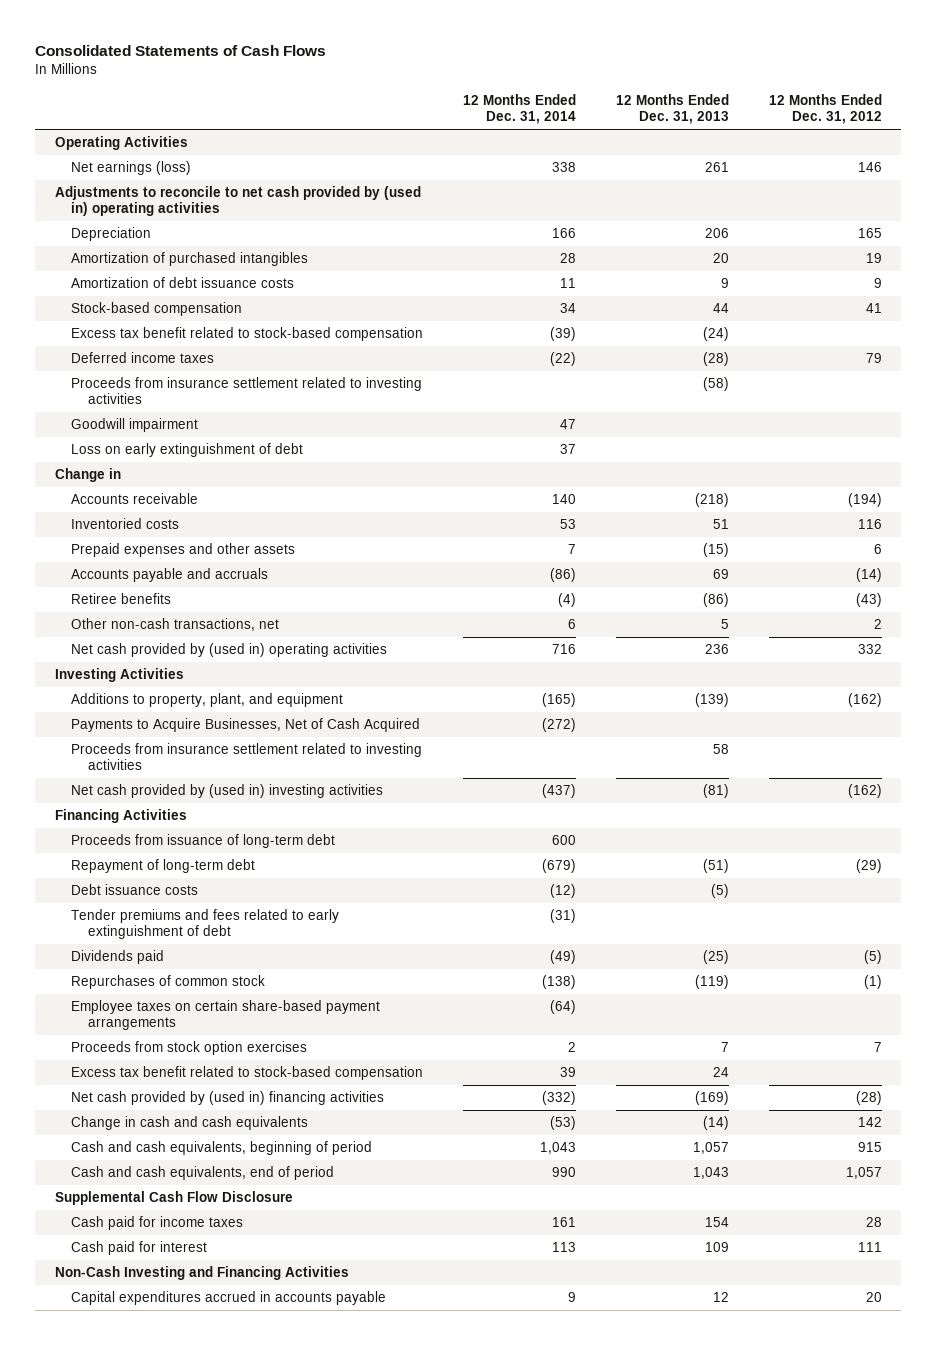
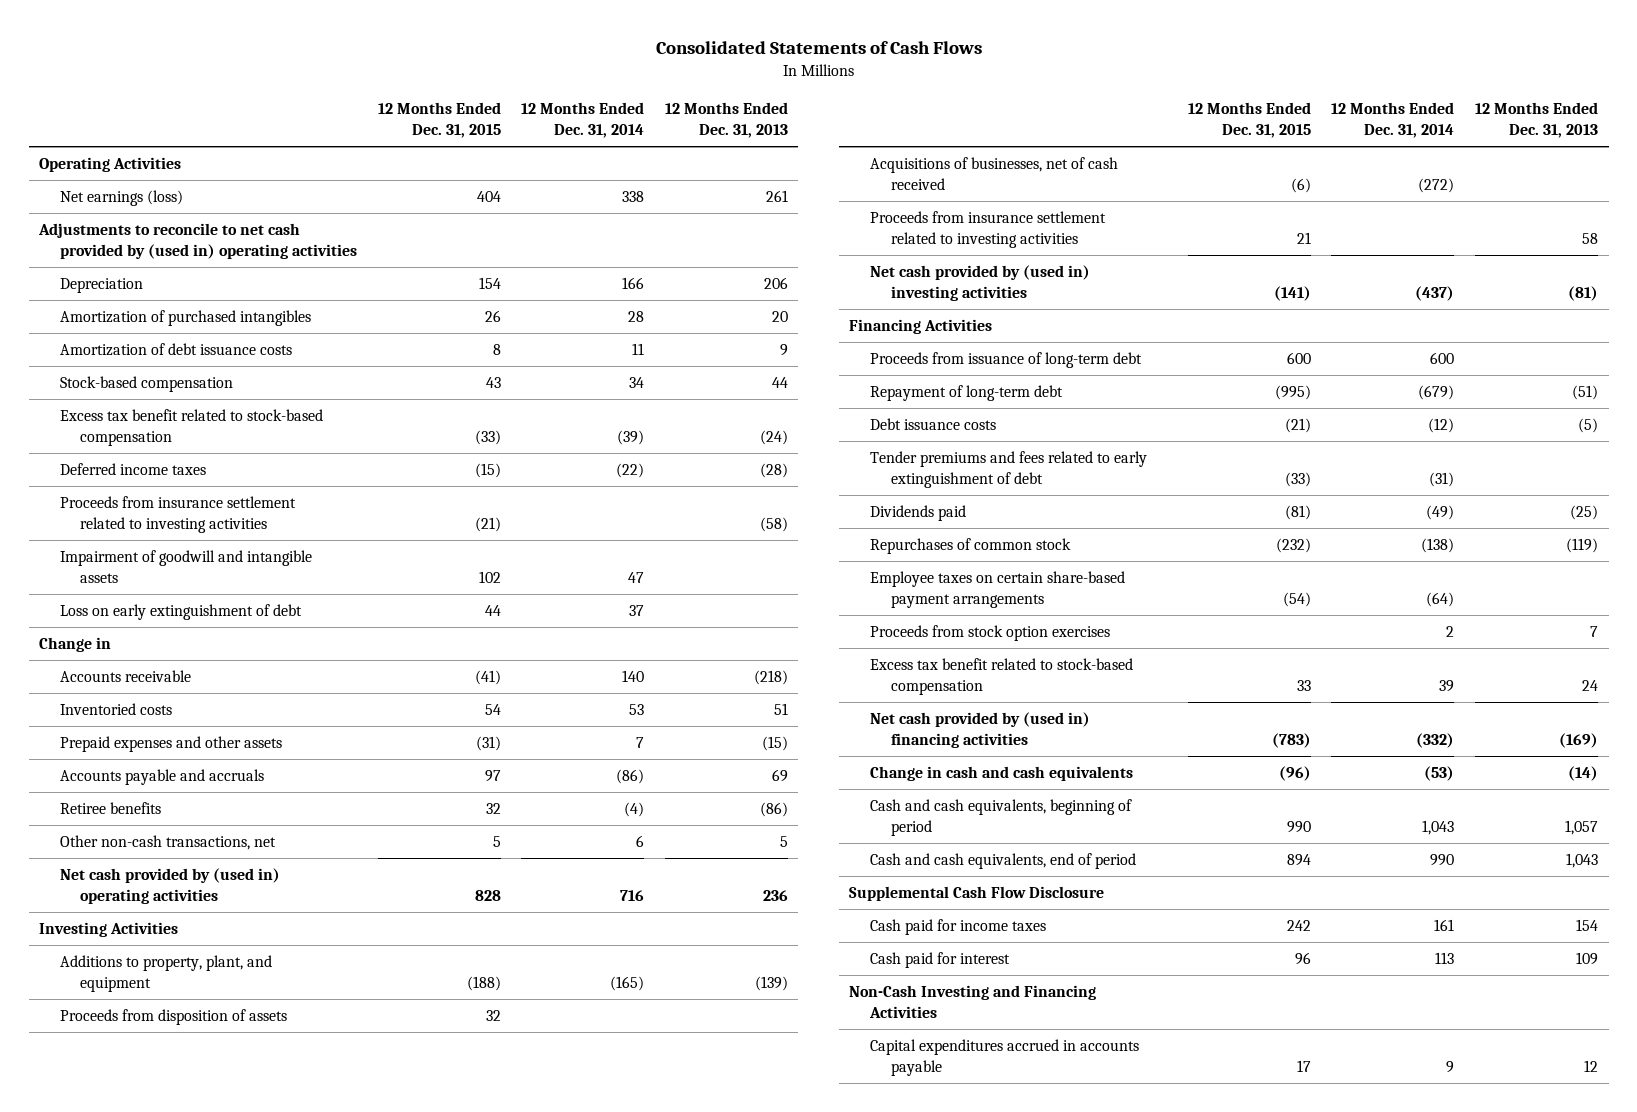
[768,94,882,125] 12 Months Ended Dec. 31, 2012 -> none
none -> [377,102,501,139] 12 Months Ended Dec. 31, 2015
[71,418,199,433] Goodwill impairment -> none
none -> [59,550,312,584] Impairment of goodwill and intangible assets
none -> [59,1009,287,1026] Proceeds from disposition of assets
[71,718,421,733] Payments to Acquire Businesses, Net of Cash Acquired -> [869,157,1118,191] Acquisitions of businesses, net of cash received

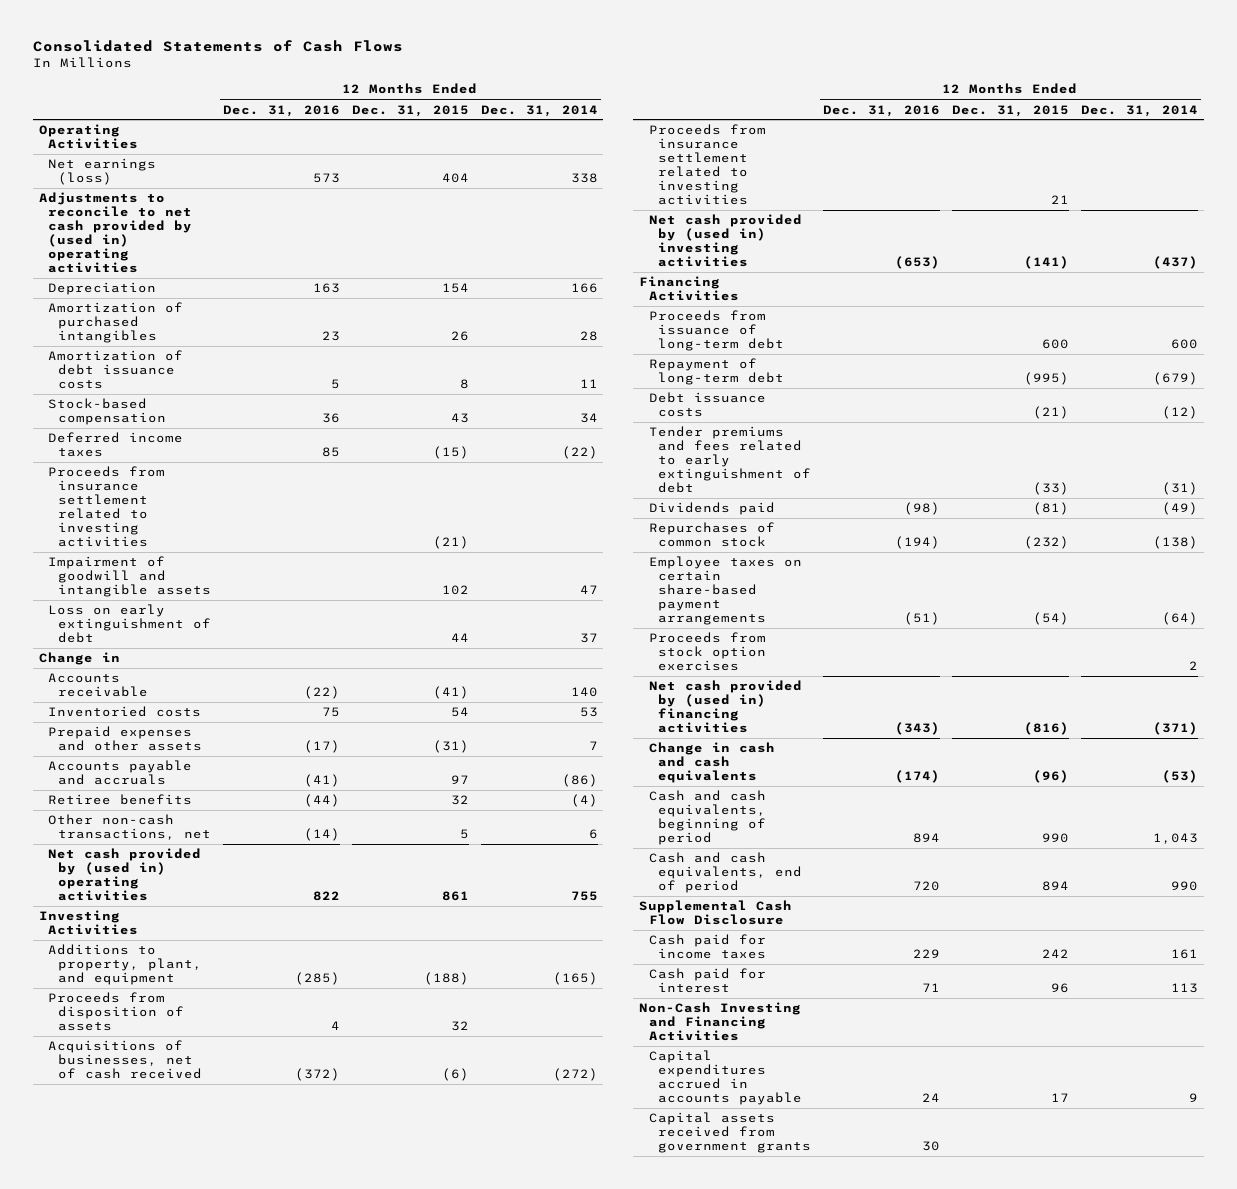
[665,102,789,139] 12 Months Ended Dec. 31, 2013 -> none
none -> [222,104,340,117] Dec. 31, 2016
[59,409,323,447] Excess tax benefit related to stock-based compensation -> none
[474,890,501,902] 828 -> [441,891,469,902] 861
[620,890,645,902] 716 -> [570,891,598,902] 755
[869,658,1133,696] Excess tax benefit related to stock-based compensation -> none
[1271,733,1311,749] (783) -> [1023,722,1069,736] (816)
[1416,733,1455,749] (332) -> [1152,722,1198,736] (371)
none -> [648,1112,812,1154] Capital assets received from government grants

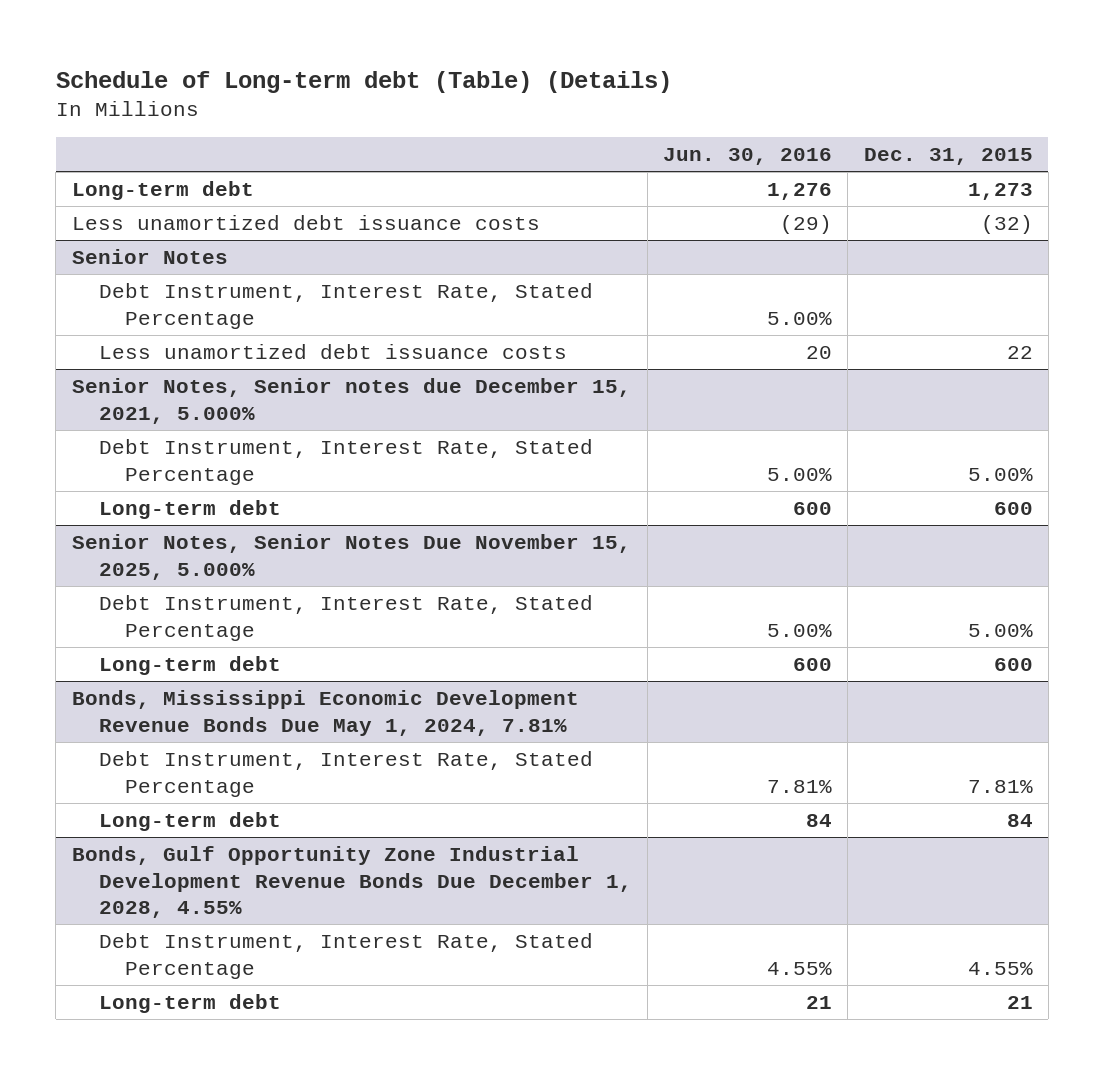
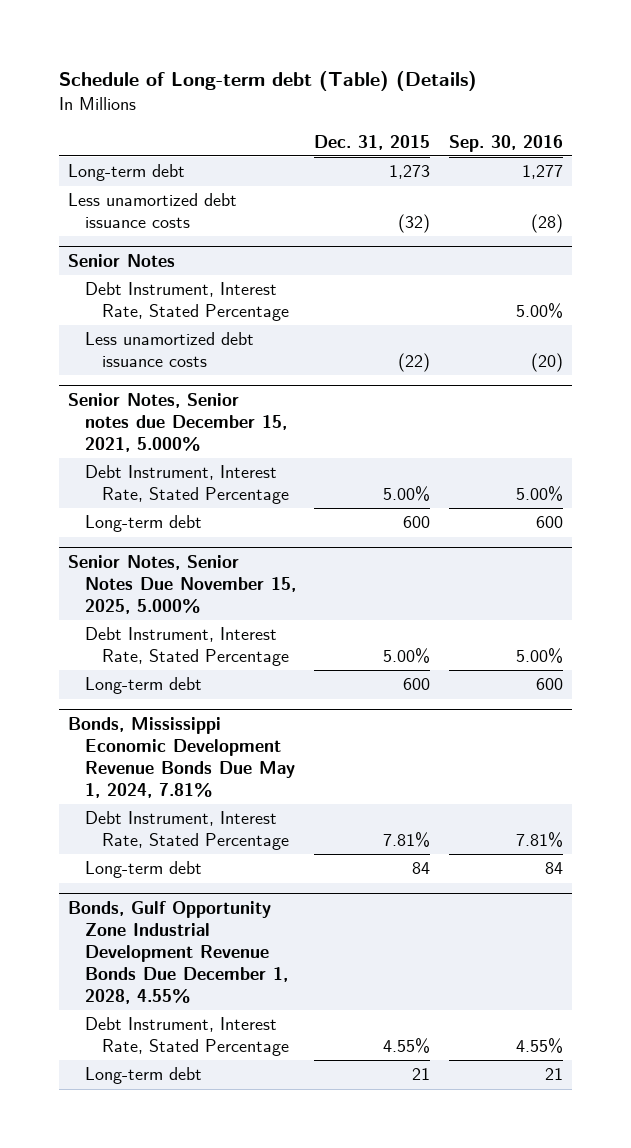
[663,148,833,166] Jun. 30, 2016 -> none
none -> [448,134,563,152] Sep. 30, 2016
[1006,345,1033,359] 22 -> [398,353,431,373] (22)

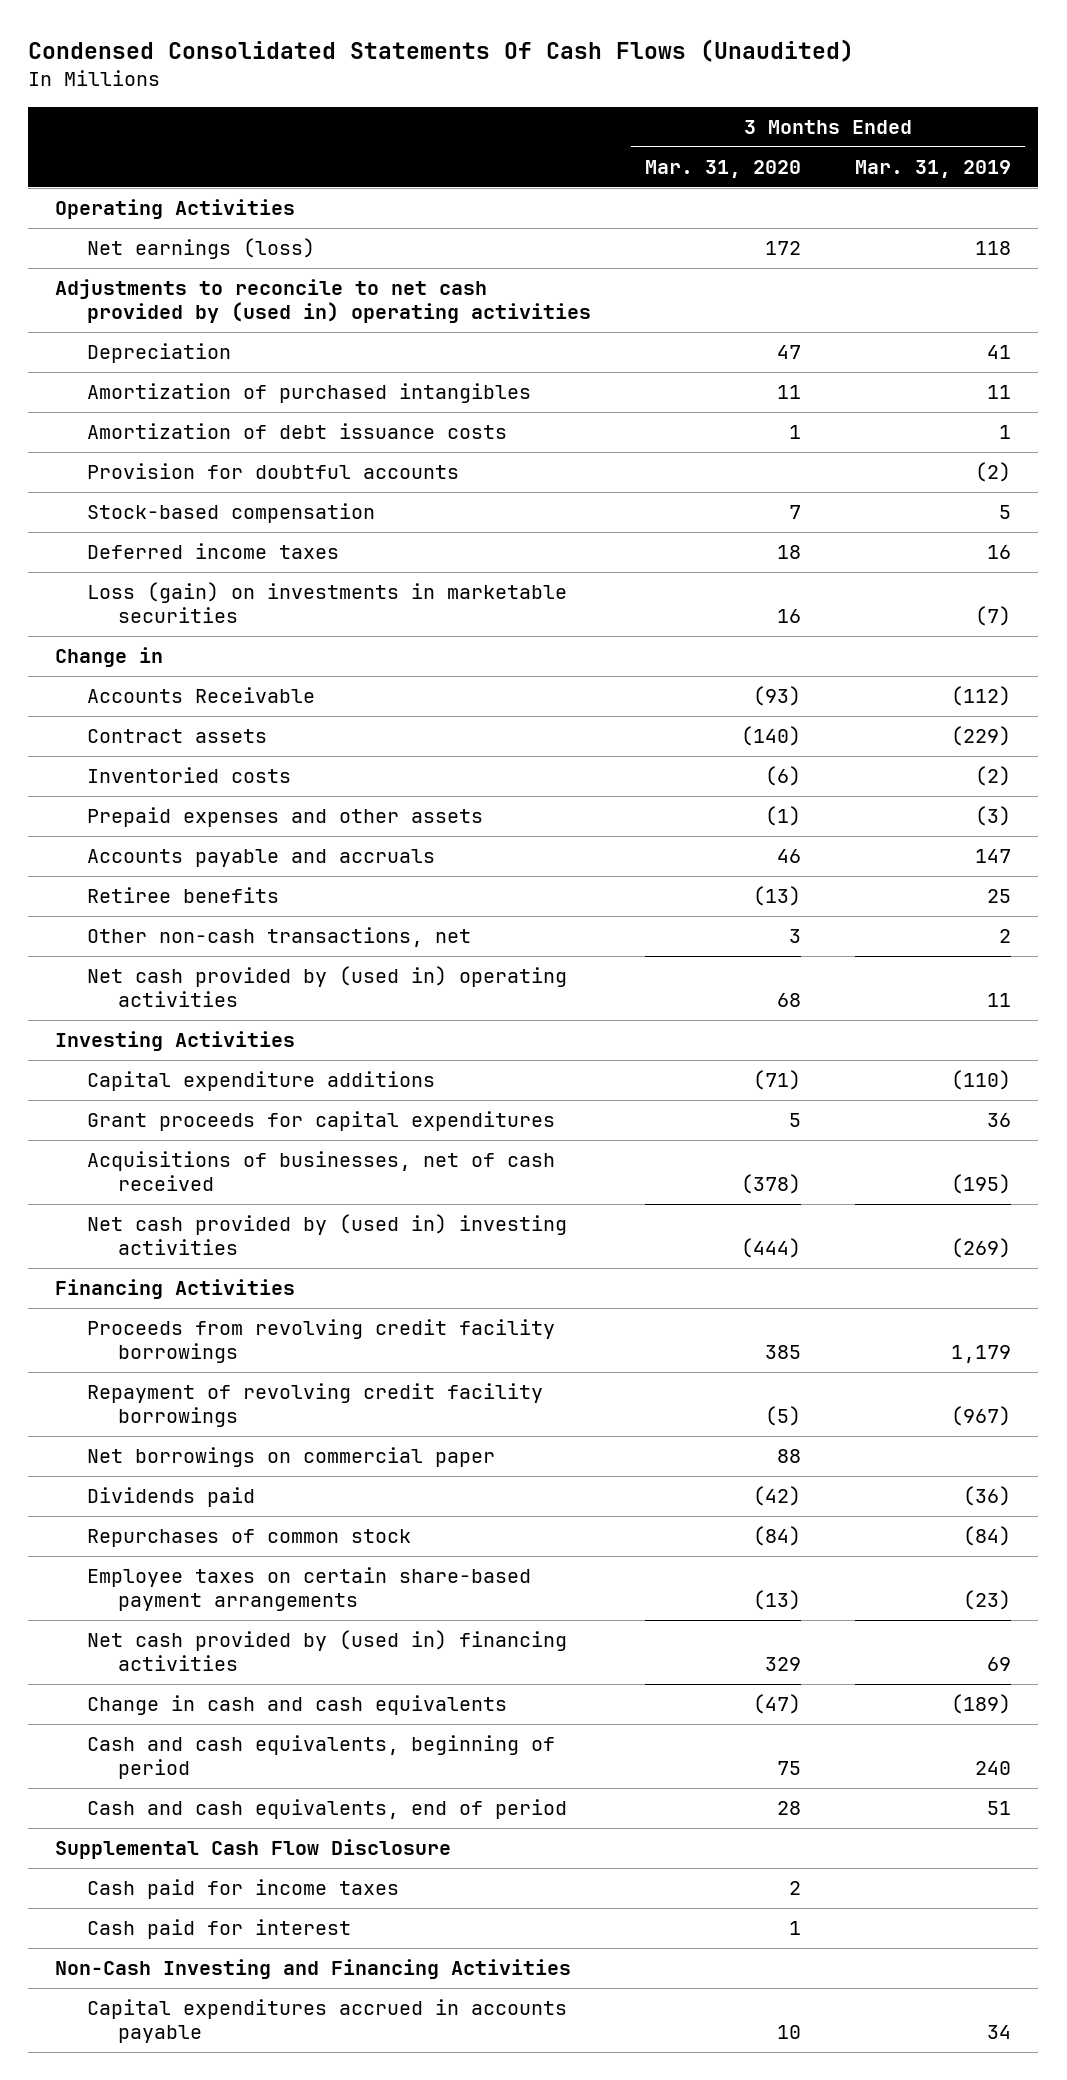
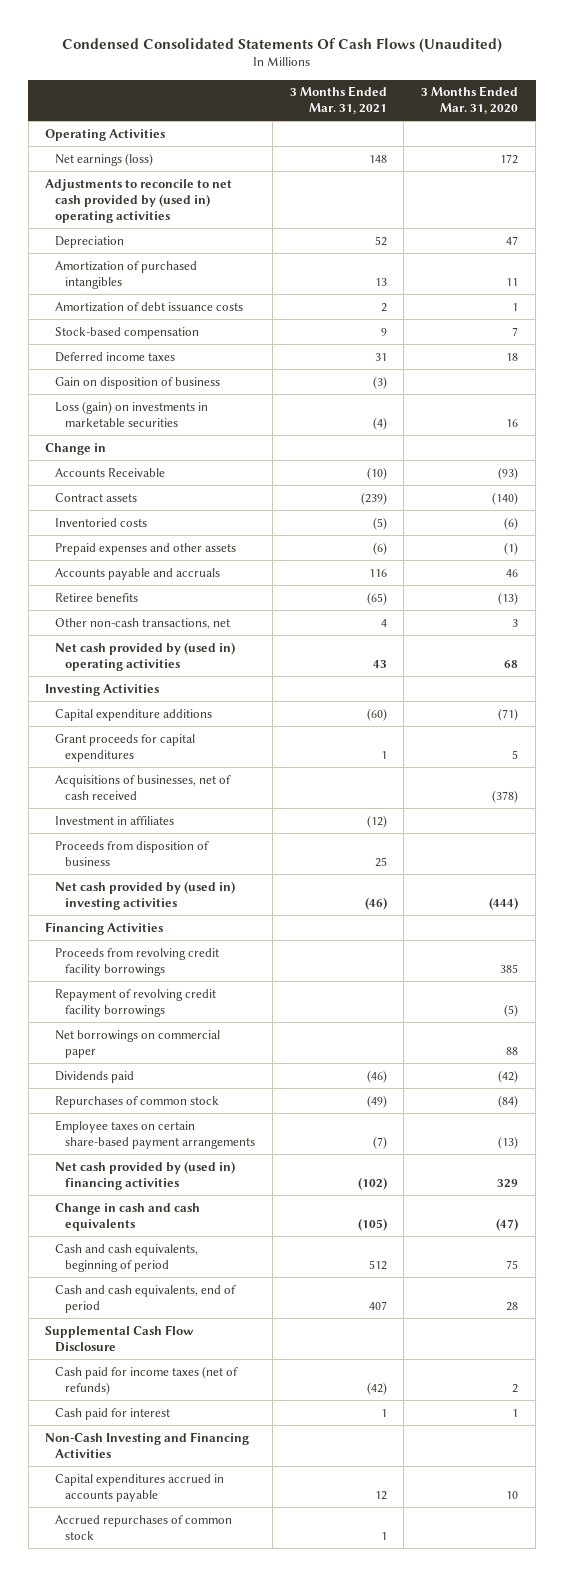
[855,159,1012,178] Mar. 31, 2019 -> none
none -> [289,86,387,115] 3 Months Ended Mar. 31, 2021
[86,463,459,480] Provision for doubtful accounts -> none
none -> [55,376,221,389] Gain on disposition of business
none -> [55,815,175,825] Investment in affiliates
none -> [55,840,210,866] Proceeds from disposition of business
[86,1879,399,1900] Cash paid for income taxes -> [55,1365,239,1395] Cash paid for income taxes (net of refunds)
none -> [55,1514,233,1540] Accrued repurchases of common stock

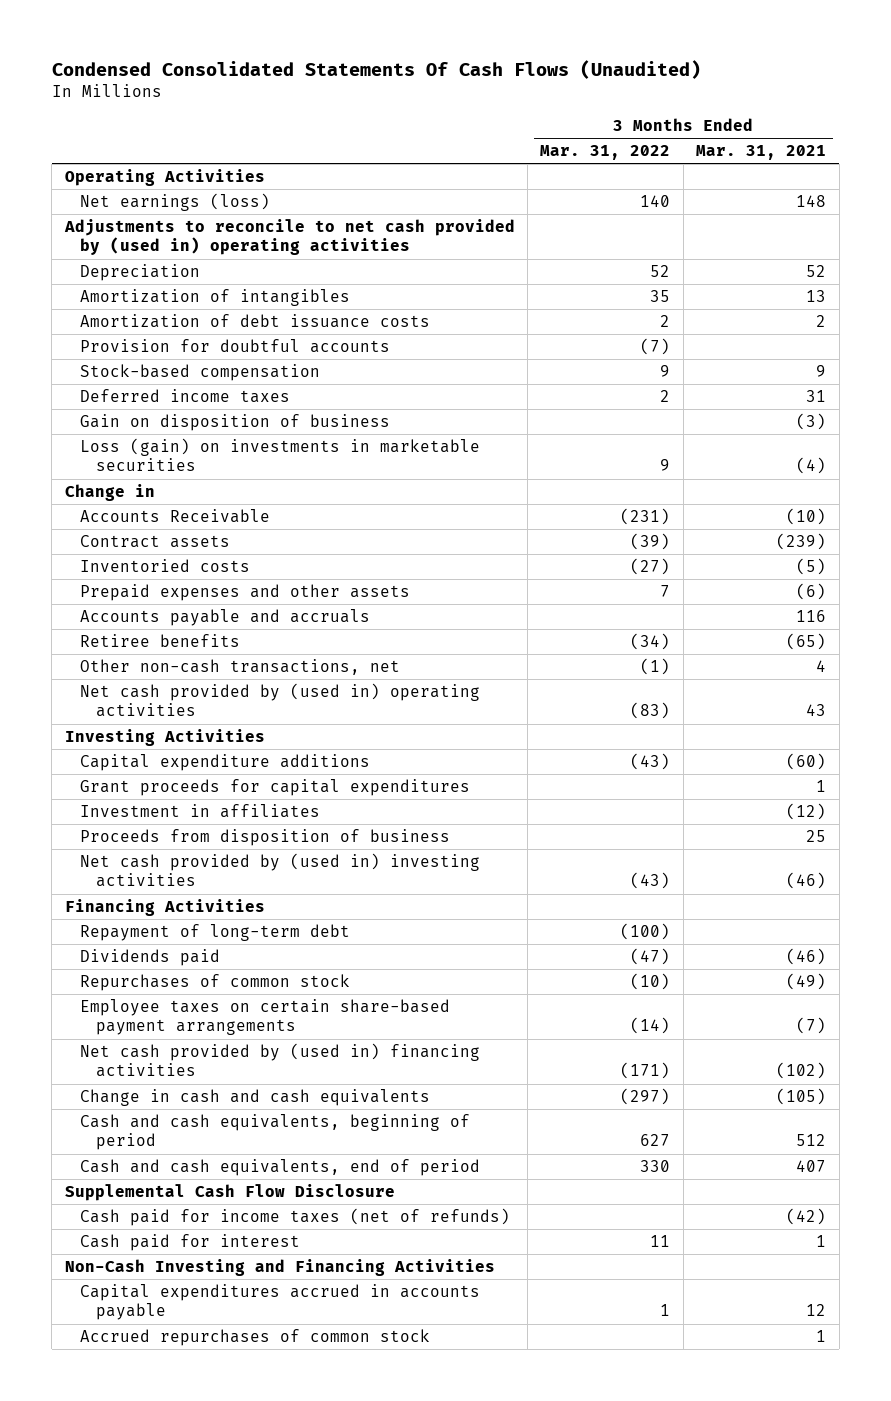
[421,86,519,115] 3 Months Ended Mar. 31, 2020 -> none
none -> [540,145,671,161] Mar. 31, 2022
[55,260,198,289] Amortization of purchased intangibles -> [80,289,351,307] Amortization of intangibles
none -> [80,339,391,354] Provision for doubtful accounts
[55,774,232,800] Acquisitions of businesses, net of cash received -> none
[55,947,220,976] Proceeds from revolving credit facility borrowings -> none
[55,988,217,1017] Repayment of revolving credit facility borrowings -> none
[55,1029,221,1058] Net borrowings on commercial paper -> none
none -> [80,924,351,942] Repayment of long-term debt

